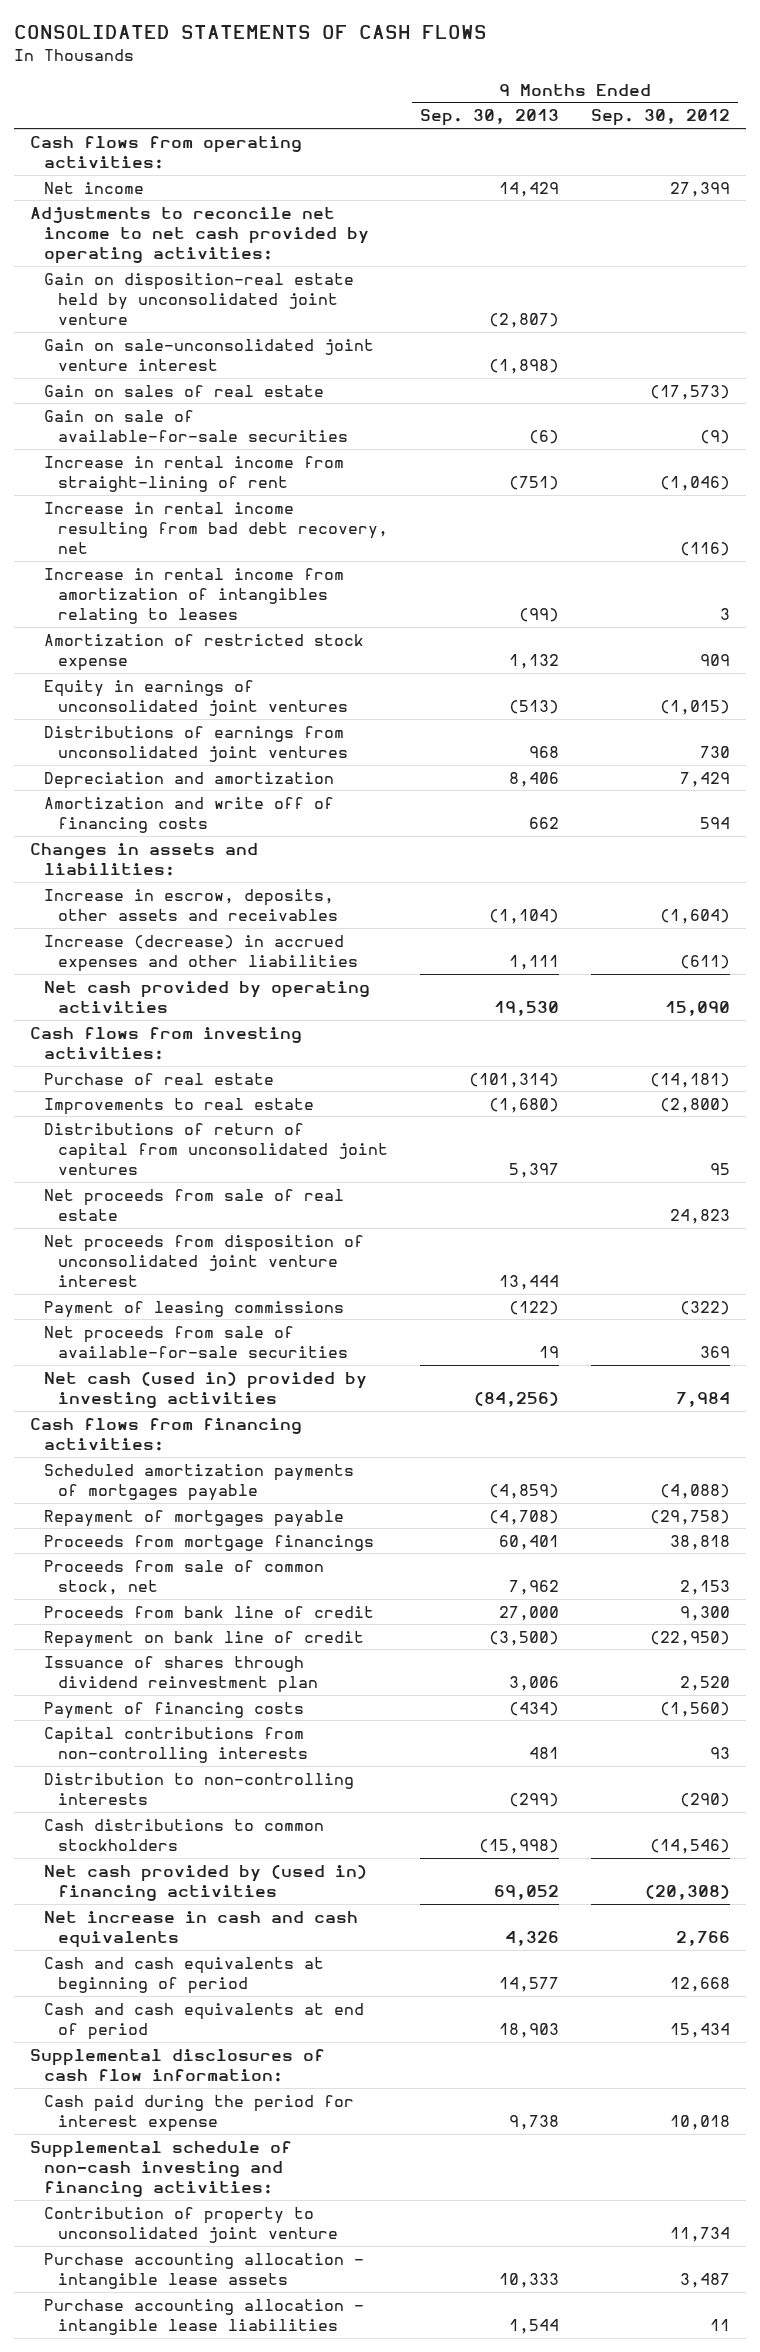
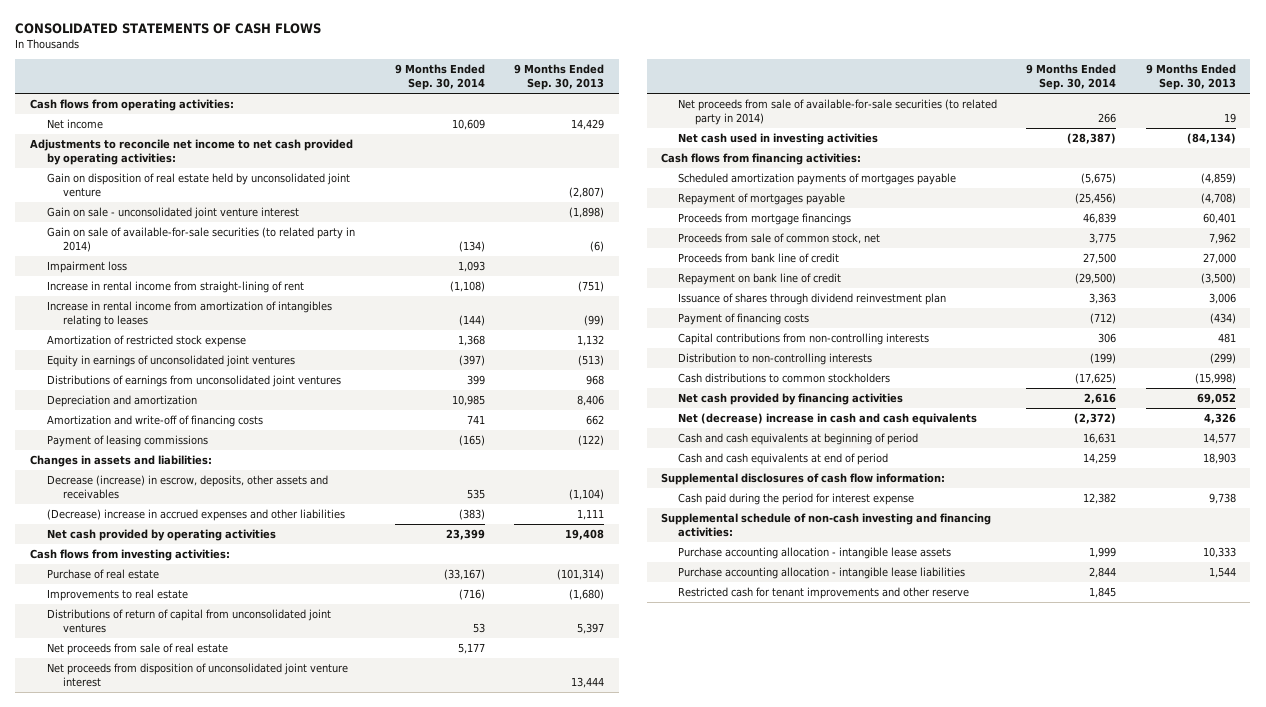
[590,109,730,127] Sep. 30, 2012 -> none
none -> [394,64,485,91] 9 Months Ended Sep. 30, 2014
[44,384,325,397] Gain on sales of real estate -> none
[44,272,355,326] Gain on disposition-real estate held by unconsolidated joint venture -> [46,173,350,198] Gain on disposition of real estate held by unconsolidated joint venture
[44,338,375,372] Gain on sale-unconsolidated joint venture interest -> [46,207,299,220] Gain on sale - unconsolidated joint venture interest
[44,409,349,443] Gain on sale of available-for-sale securities -> [46,227,355,253] Gain on sale of available-for-sale securities (to related party in 2014)
none -> [46,261,127,274] Impairment loss
[44,501,389,555] Increase in rental income resulting from bad debt recovery, net -> none
[44,796,335,834] Amortization and write off of financing costs -> [46,415,263,428] Amortization and write-off of financing costs
[44,1300,345,1318] Payment of leasing commissions -> [46,435,208,448] Payment of leasing commissions
[44,888,339,922] Increase in escrow, deposits, other assets and receivables -> [46,475,328,500] Decrease (increase) in escrow, deposits, other assets and receivables
[44,934,359,973] Increase (decrease) in accrued expenses and other liabilities -> [46,509,345,522] (Decrease) increase in accrued expenses and other liabilities
[494,1001,560,1017] 19,530 -> [565,529,605,541] 19,408
[44,1325,349,1359] Net proceeds from sale of available-for-sale securities -> [678,99,998,126] Net proceeds from sale of available-for-sale securities (to related party in 2014)
[44,1371,368,1409] Net cash (used in) provided by investing activities -> [678,133,879,146] Net cash used in investing activities
[474,1392,560,1408] (84,256) -> [1186,133,1236,145] (84,134)
[44,1864,368,1902] Net cash provided by (used in) financing activities -> [678,393,904,406] Net cash provided by financing activities
[44,1910,359,1949] Net increase in cash and cash equivalents -> [678,413,978,426] Net (decrease) increase in cash and cash equivalents
[44,2206,339,2244] Contribution of property to unconsolidated joint venture -> none
none -> [678,587,970,600] Restricted cash for tenant improvements and other reserve

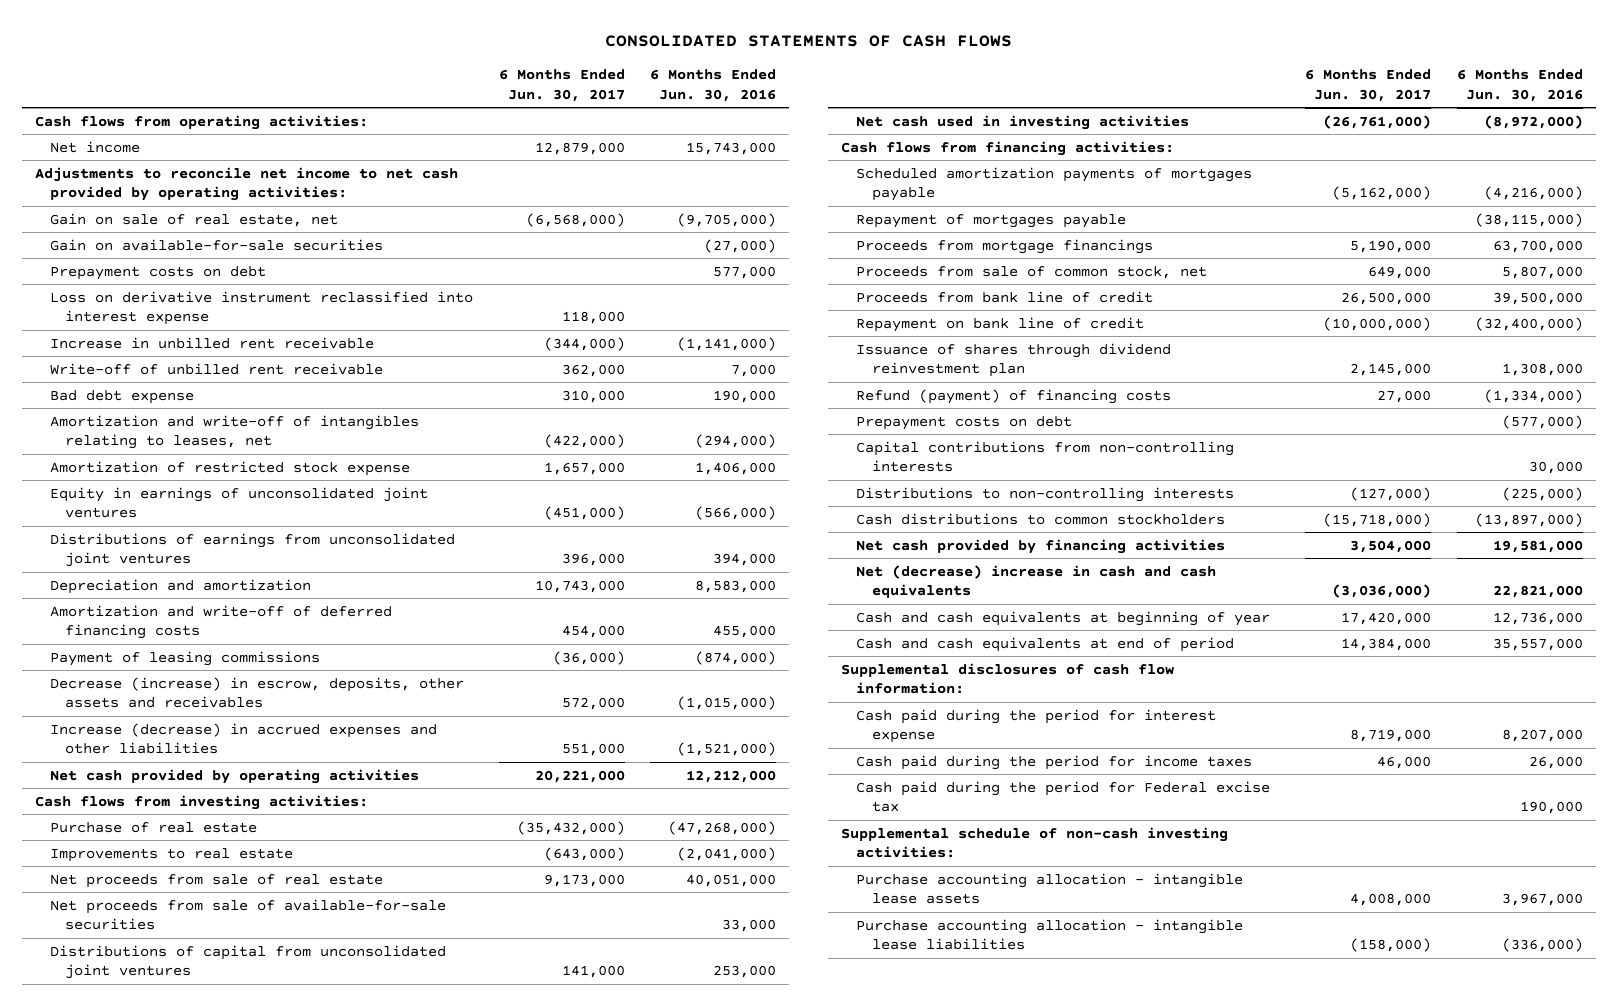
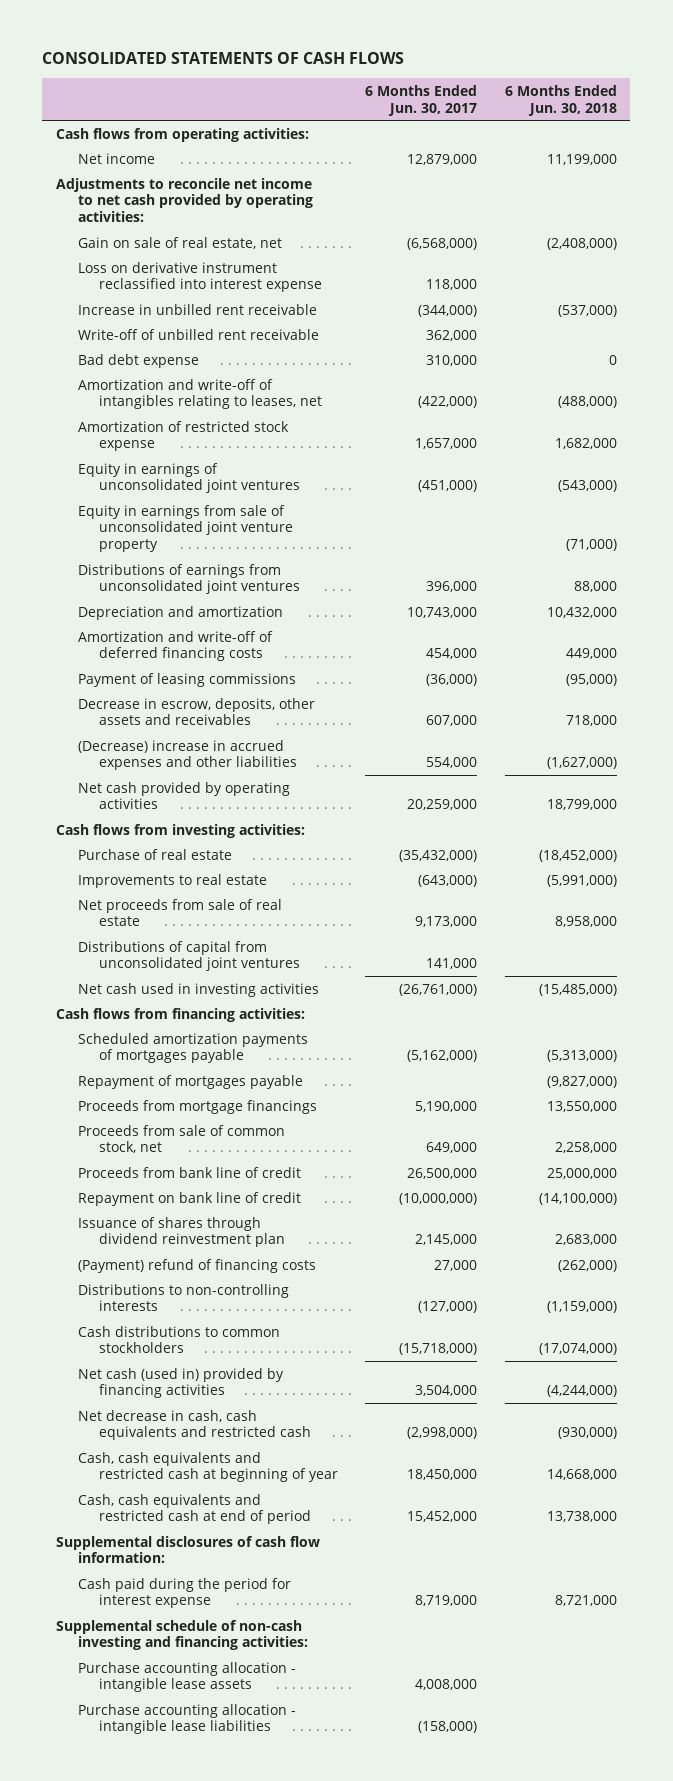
[650,69,777,103] 6 Months Ended Jun. 30, 2016 -> none
none -> [504,84,617,116] 6 Months Ended Jun. 30, 2018
[50,238,384,251] Gain on available-for-sale securities -> none
[50,265,267,280] Prepayment costs on debt -> none
none -> [77,504,293,553] Equity in earnings from sale of unconsolidated joint venture property
[50,676,465,709] Decrease (increase) in escrow, deposits, other assets and receivables -> [77,697,315,726] Decrease in escrow, deposits, other assets and receivables
[561,697,625,711] 572,000 -> [426,715,478,727] 607,000
[50,722,438,755] Increase (decrease) in accrued expenses and other liabilities -> [77,739,297,771] (Decrease) increase in accrued expenses and other liabilities
[561,743,625,757] 551,000 -> [426,757,478,769] 554,000
[534,769,625,783] 20,221,000 -> [407,799,478,811] 20,259,000
[50,898,447,931] Net proceeds from sale of available-for-sale securities -> none
[856,415,1073,430] Prepayment costs on debt -> none
[856,440,1235,473] Capital contributions from non-controlling interests -> none
[856,388,1172,404] Refund (payment) of financing costs -> [77,1258,316,1273] (Payment) refund of financing costs
[856,538,1226,554] Net cash provided by financing activities -> [77,1367,284,1399] Net cash (used in) provided by financing activities
[856,564,1217,599] Net (decrease) increase in cash and cash equivalents -> [77,1409,311,1441] Net decrease in cash, cash equivalents and restricted cash
[1332,584,1432,599] (3,036,000) -> [407,1427,478,1440] (2,998,000)
[856,610,1271,626] Cash and cash equivalents at beginning of year -> [77,1451,338,1483] Cash, cash equivalents and restricted cash at beginning of year
[1341,611,1432,625] 17,420,000 -> [407,1469,478,1481] 18,450,000
[856,636,1235,652] Cash and cash equivalents at end of period -> [77,1493,311,1525] Cash, cash equivalents and restricted cash at end of period
[1341,637,1432,651] 14,384,000 -> [407,1511,478,1523] 15,452,000
[856,754,1253,770] Cash paid during the period for income taxes -> none
[856,780,1271,813] Cash paid during the period for Federal excise tax -> none
[841,826,1229,859] Supplemental schedule of non-cash investing activities: -> [56,1619,308,1651] Supplemental schedule of non-cash investing and financing activities:

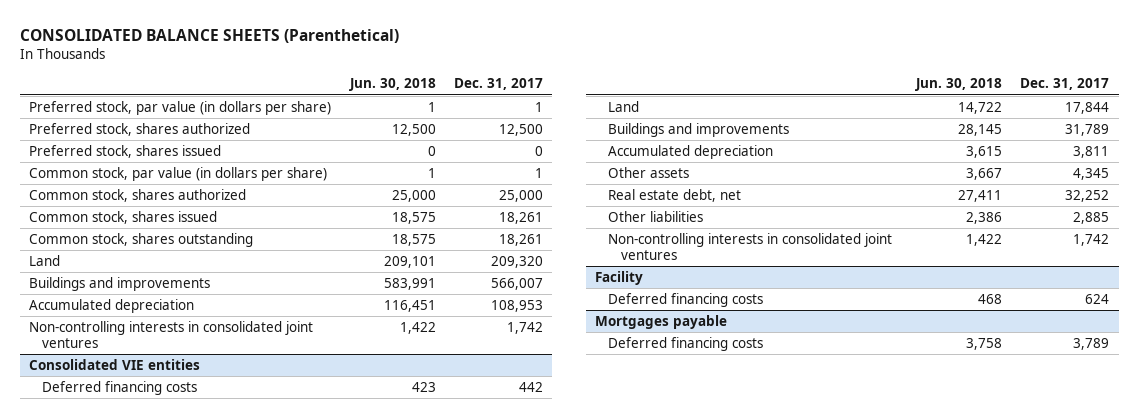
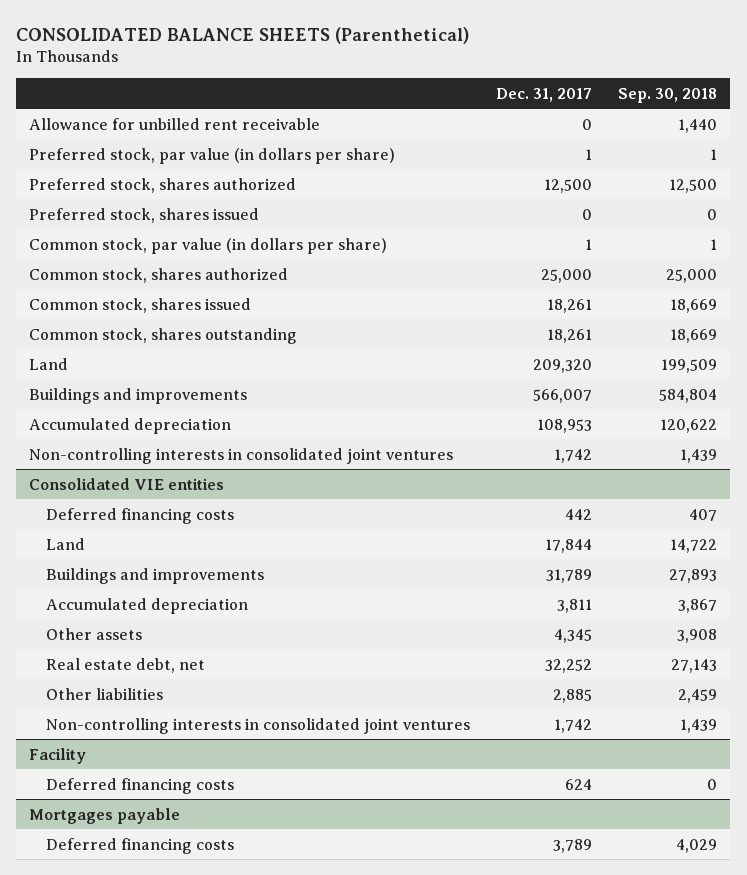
[348,78,436,92] Jun. 30, 2018 -> none
none -> [618,87,718,103] Sep. 30, 2018
none -> [29,117,321,130] Allowance for unbilled rent receivable

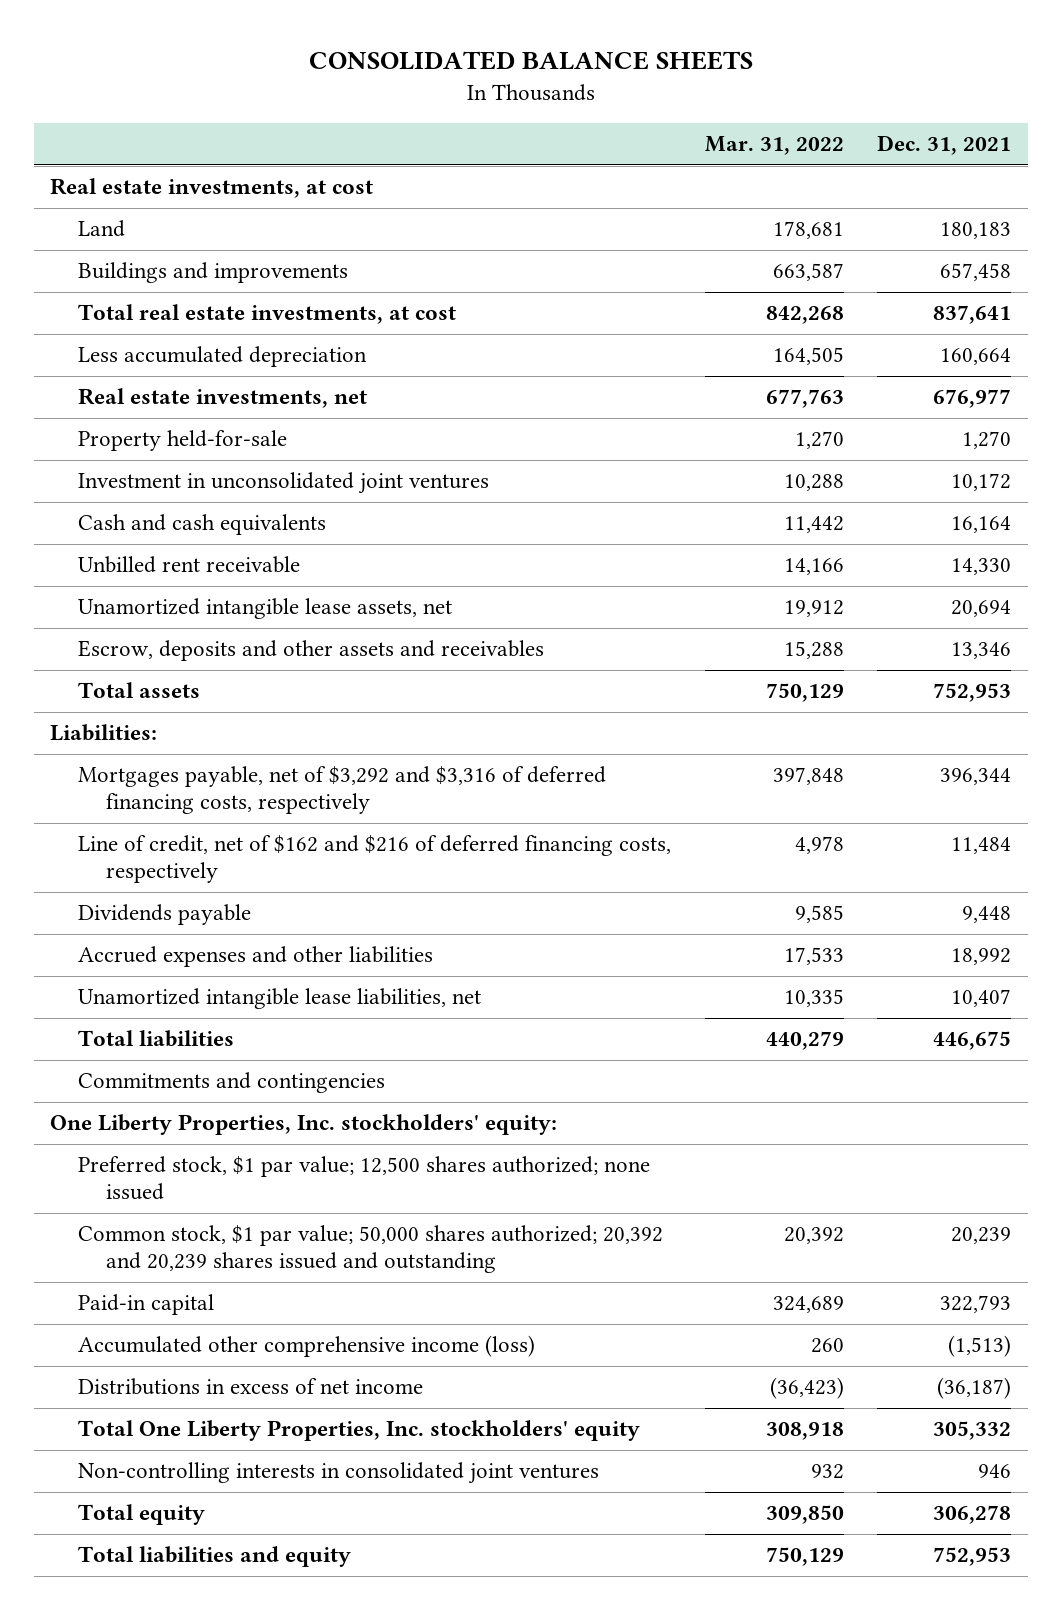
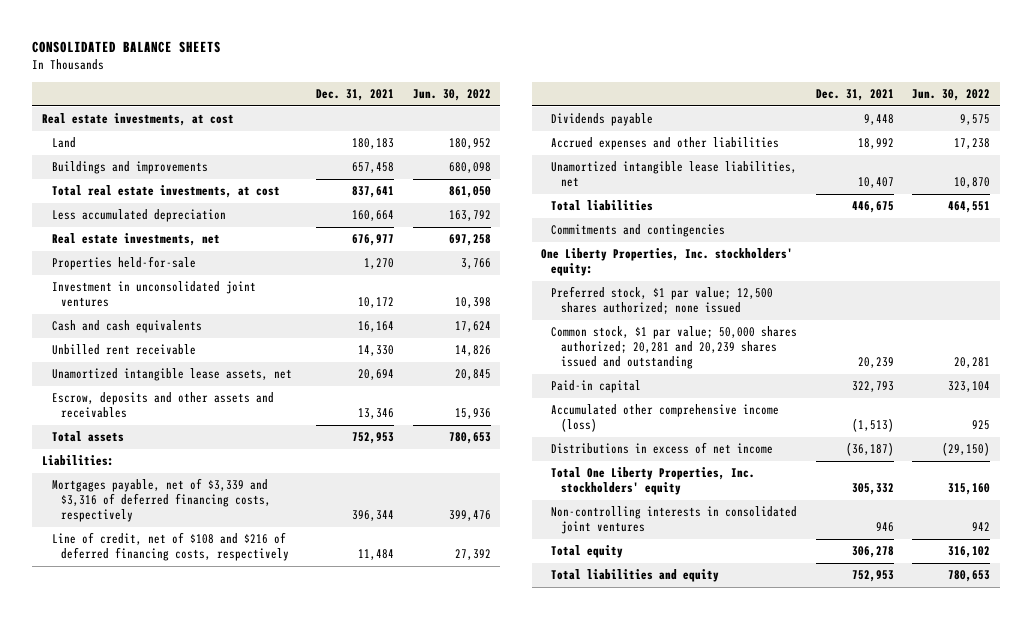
[704,136,844,156] Mar. 31, 2022 -> none
none -> [412,89,491,102] Jun. 30, 2022
[78,430,288,452] Property held-for-sale -> [51,256,196,271] Properties held-for-sale
[78,766,607,815] Mortgages payable, net of $3,292 and $3,316 of deferred financing costs, respectively -> [51,478,272,523] Mortgages payable, net of $3,339 and $3,316 of deferred financing costs, respectively
[78,835,672,884] Line of credit, net of $162 and $216 of deferred financing costs, respectively -> [51,532,290,562] Line of credit, net of $108 and $216 of deferred financing costs, respectively
[78,1225,664,1274] Common stock, $1 par value; 50,000 shares authorized; 20,392 and 20,239 shares issued and outstanding -> [551,326,798,370] Common stock, $1 par value; 50,000 shares authorized; 20,281 and 20,239 shares issued and outstanding

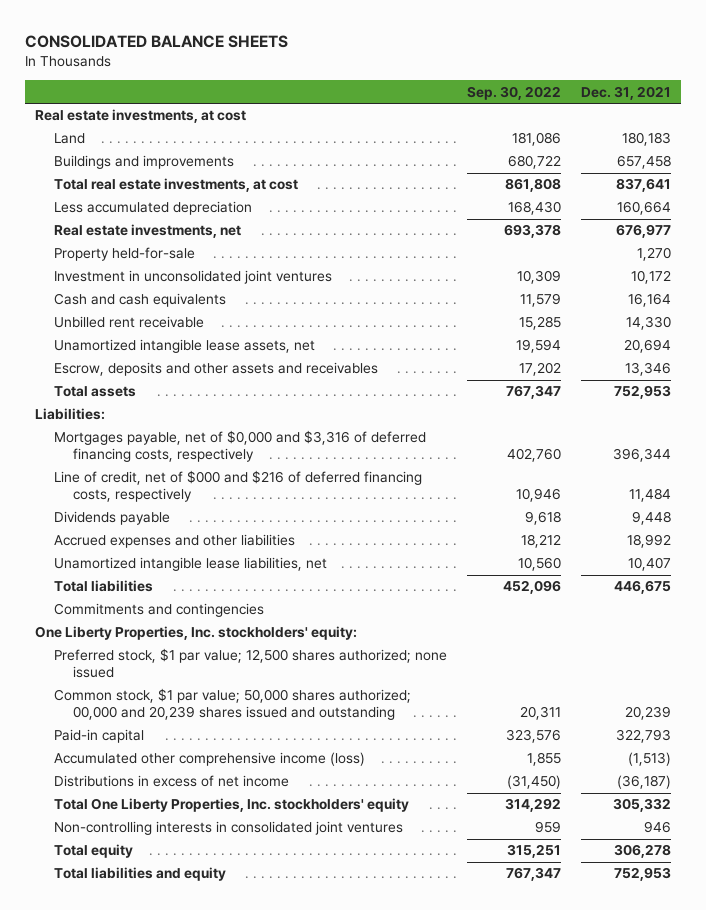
[412,89,491,102] Jun. 30, 2022 -> none
none -> [467,85,562,100] Sep. 30, 2022
[51,256,196,271] Properties held-for-sale -> [54,247,196,262] Property held-for-sale
[51,478,272,523] Mortgages payable, net of $3,339 and $3,316 of deferred financing costs, respectively -> [54,430,427,463] Mortgages payable, net of $0,000 and $3,316 of deferred financing costs, respectively
[51,532,290,562] Line of credit, net of $108 and $216 of deferred financing costs, respectively -> [54,470,423,503] Line of credit, net of $000 and $216 of deferred financing costs, respectively
[551,326,798,370] Common stock, $1 par value; 50,000 shares authorized; 20,281 and 20,239 shares issued and outstanding -> [54,688,412,721] Common stock, $1 par value; 50,000 shares authorized; 00,000 and 20,239 shares issued and outstanding

